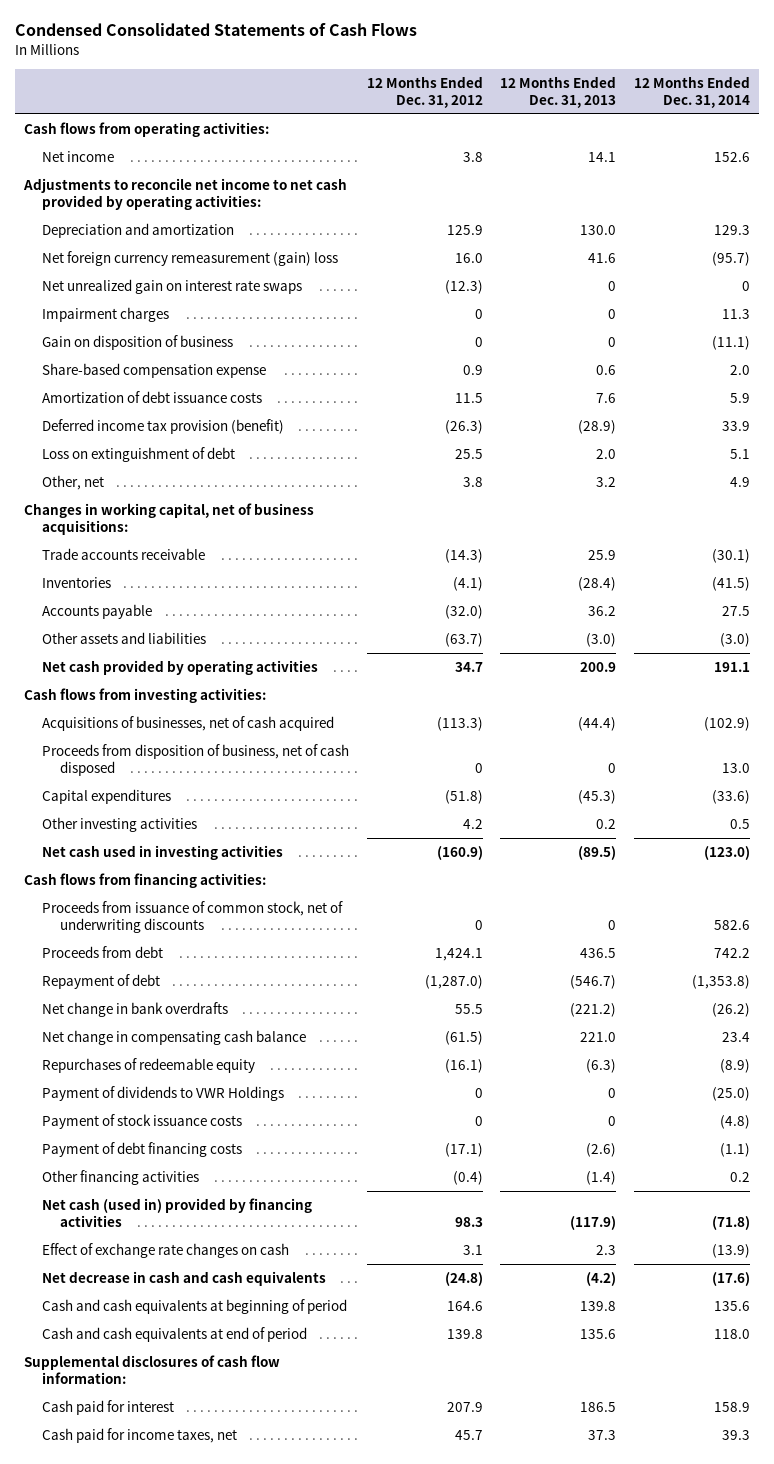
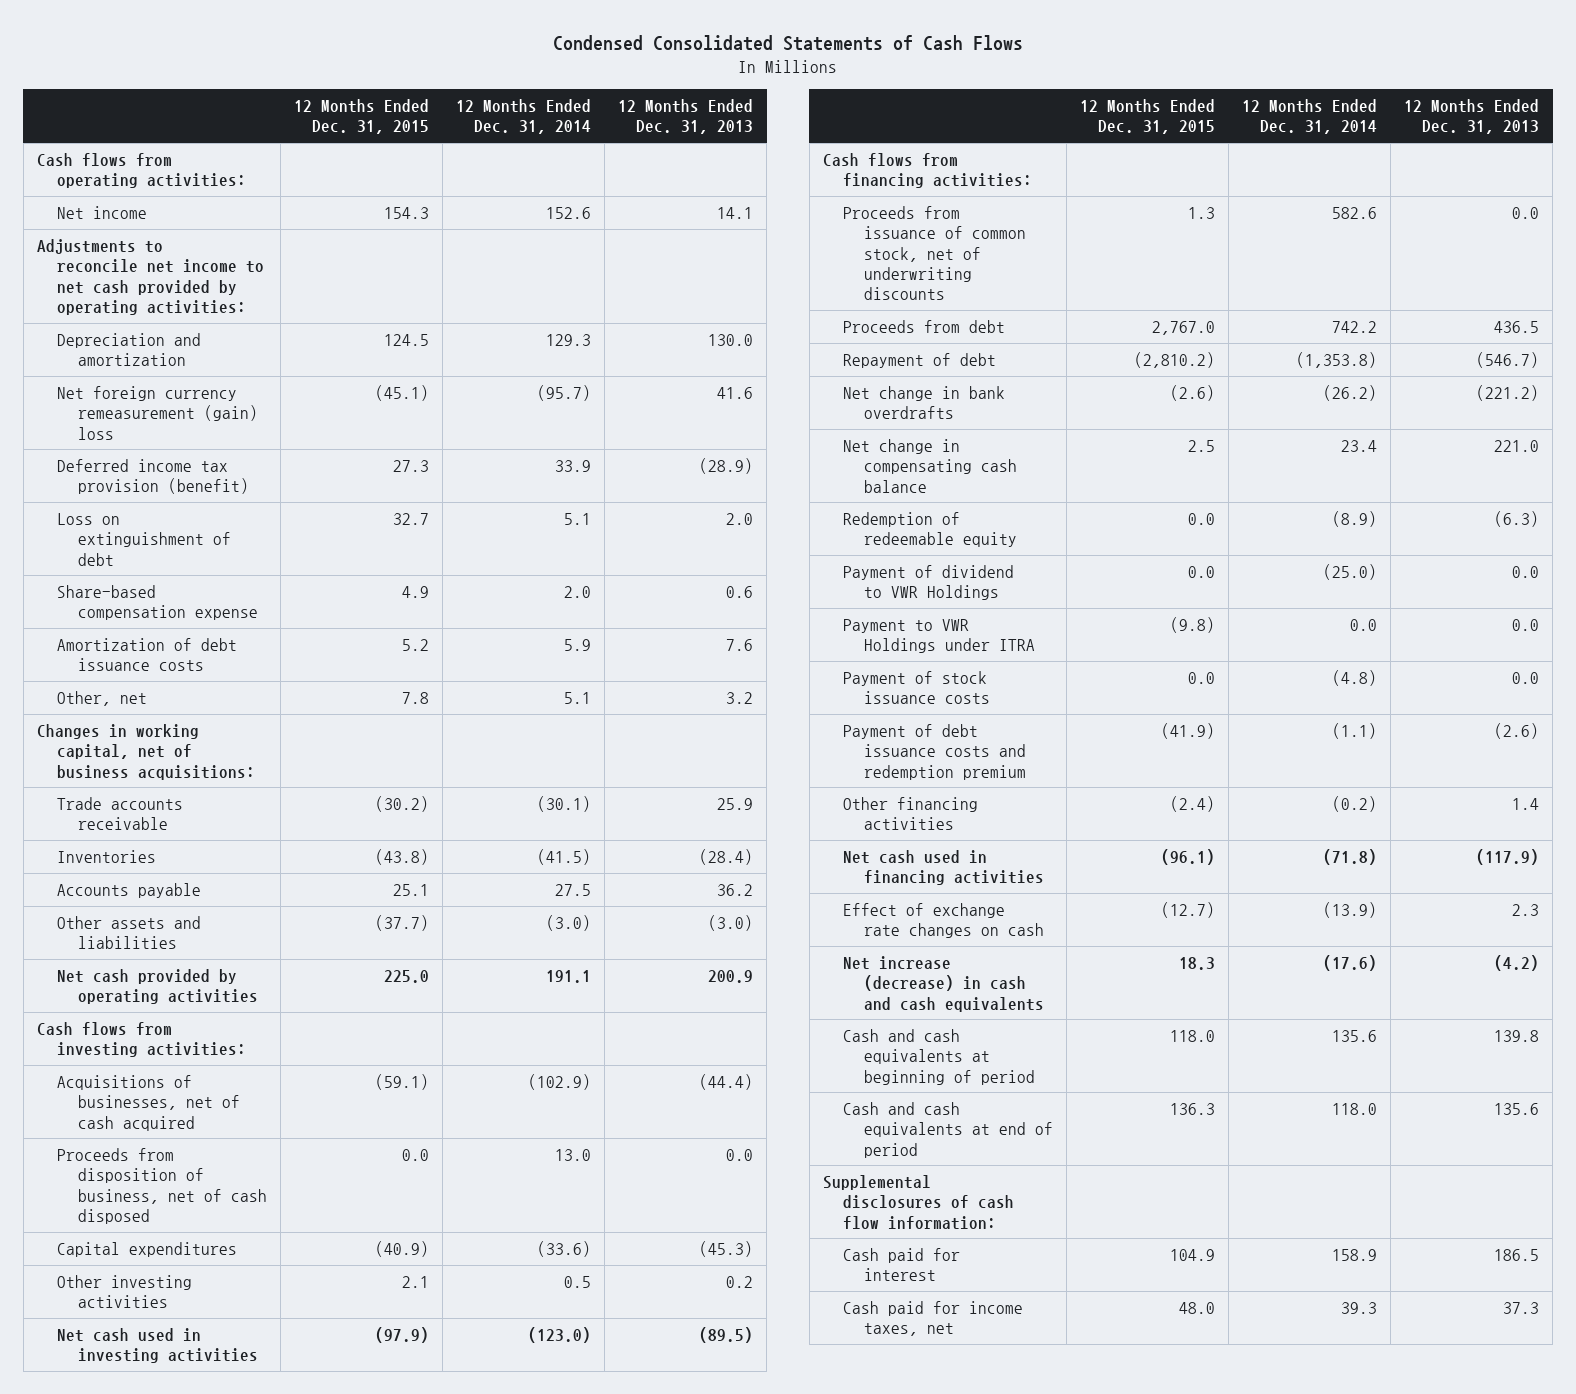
[366,75,483,108] 12 Months Ended Dec. 31, 2012 -> none
none -> [293,98,429,135] 12 Months Ended Dec. 31, 2015
[42,278,303,294] Net unrealized gain on interest rate swaps -> none
[42,306,170,322] Impairment charges -> none
[42,334,234,350] Gain on disposition of business -> none
[42,362,267,378] Share-based compensation expense -> [57,584,258,621] Share-based compensation expense
[42,390,263,403] Amortization of debt issuance costs -> [57,637,238,672] Amortization of debt issuance costs
[730,476,751,487] 4.9 -> [564,691,592,704] 5.1
[608,763,617,774] 0 -> [726,1148,754,1161] 0.0
[608,920,617,931] 0 -> [1512,206,1540,219] 0.0
[42,1057,256,1073] Repurchases of redeemable equity -> [843,511,1017,548] Redemption of redeemable equity
[42,1085,285,1101] Payment of dividends to VWR Holdings -> [843,564,1015,601] Payment of dividend to VWR Holdings
[608,1087,617,1098] 0 -> [1512,565,1540,578] 0.0
none -> [843,618,1035,654] Payment to VWR Holdings under ITRA
[608,1115,617,1126] 0 -> [1512,671,1540,684] 0.0
[42,1141,243,1157] Payment of debt financing costs -> [843,723,1026,780] Payment of debt issuance costs and redemption premium
[586,1170,617,1185] (1.4) -> [1512,797,1540,810] 1.4
[730,1171,751,1182] 0.2 -> [1331,795,1377,812] (0.2)
[42,1197,313,1228] Net cash (used in) provided by financing activities -> [843,849,1044,886] Net cash used in financing activities
[42,1270,327,1286] Net decrease in cash and cash equivalents -> [843,955,1044,1012] Net increase (decrease) in cash and cash equivalents

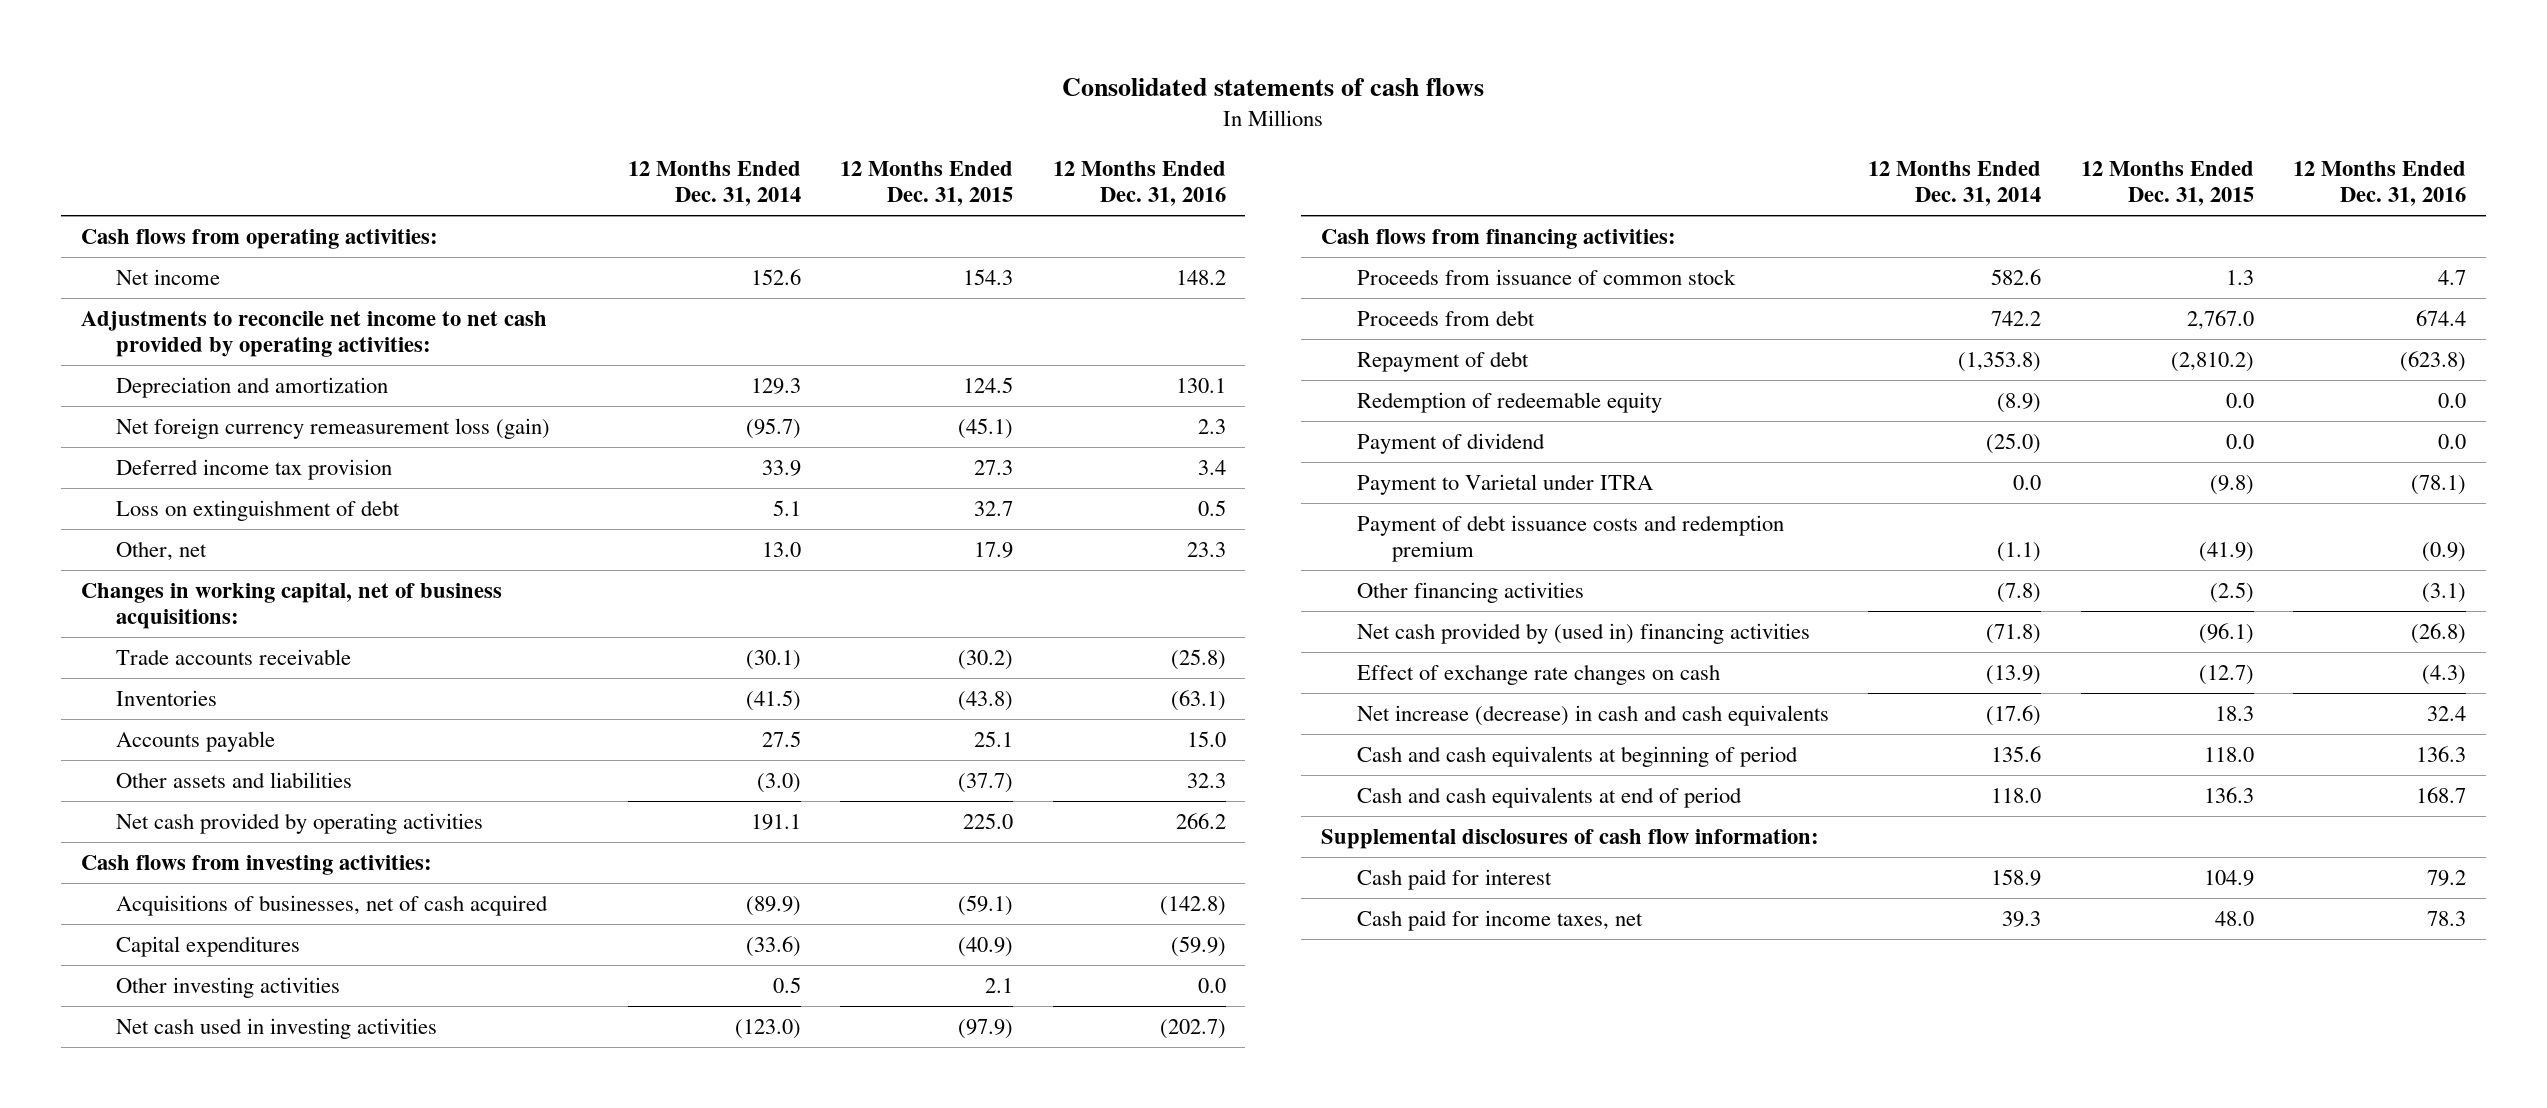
[552,35,1023,52] Condensed Consolidated Statements of Cash Flows -> [1062,77,1485,96] Consolidated statements of cash flows
[618,98,754,135] 12 Months Ended Dec. 31, 2013 -> none
none -> [1052,161,1226,207] 12 Months Ended Dec. 31, 2016
[57,385,258,440] Net foreign currency remeasurement (gain) loss -> [116,417,551,439] Net foreign currency remeasurement loss (gain)
[57,458,249,495] Deferred income tax provision (benefit) -> [116,458,393,480] Deferred income tax provision
[57,584,258,621] Share-based compensation expense -> none
[57,637,238,672] Amortization of debt issuance costs -> none
[401,691,429,704] 7.8 -> [974,541,1014,558] 17.9
[564,691,592,704] 5.1 -> [761,541,801,557] 13.0
[57,1147,267,1224] Proceeds from disposition of business, net of cash disposed -> none
[528,1073,592,1090] (102.9) -> [745,895,801,916] (89.9)
[843,205,1026,301] Proceeds from issuance of common stock, net of underwriting discounts -> [1356,268,1736,285] Proceeds from issuance of common stock
[843,385,1006,420] Net change in bank overdrafts -> none
[843,438,1017,493] Net change in compensating cash balance -> none
[843,670,990,705] Payment of stock issuance costs -> none
[843,564,1015,601] Payment of dividend to VWR Holdings -> [1356,432,1545,454] Payment of dividend
[843,618,1035,654] Payment to VWR Holdings under ITRA -> [1356,473,1653,495] Payment to Varietal under ITRA
[1169,795,1215,812] (2.4) -> [2209,581,2254,603] (2.5)
[1331,795,1377,812] (0.2) -> [1997,582,2042,603] (7.8)
[843,849,1044,886] Net cash used in financing activities -> [1356,622,1810,644] Net cash provided by (used in) financing activities

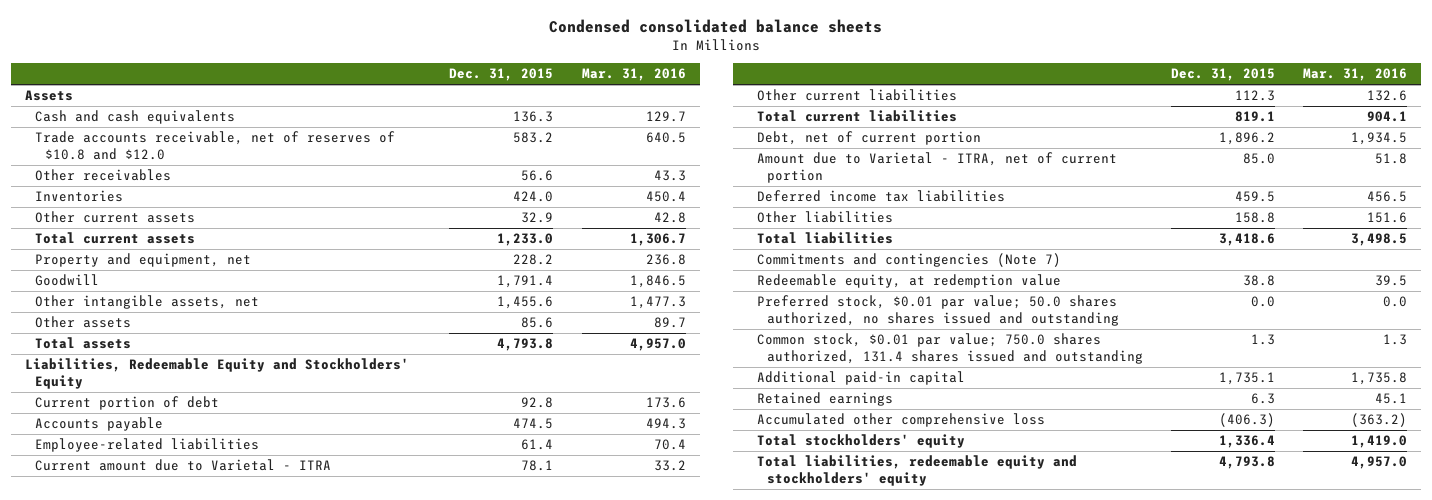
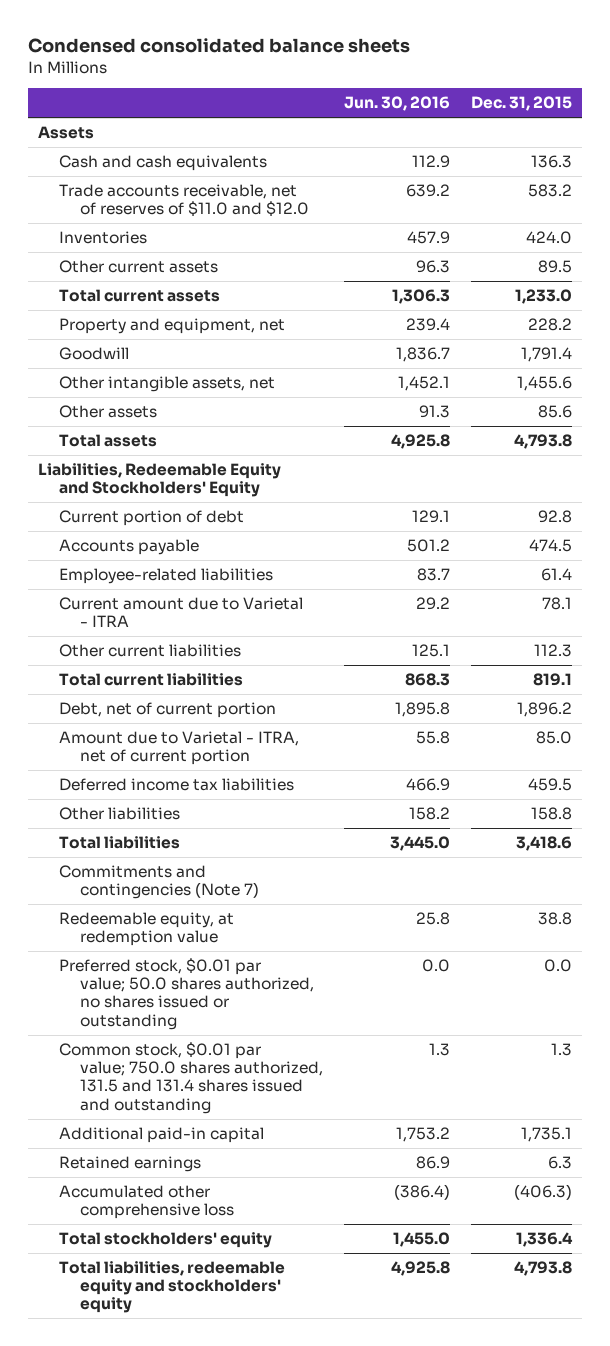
[581,68,686,82] Mar. 31, 2016 -> none
none -> [343,96,450,112] Jun. 30, 2016
[35,169,172,182] Other receivables -> none
[35,131,396,161] Trade accounts receivable, net of reserves of $10.8 and $12.0 -> [59,184,309,217] Trade accounts receivable, net of reserves of $11.0 and $12.0
[521,212,554,224] 32.9 -> [537,260,572,274] 89.5
[757,295,1120,327] Preferred stock, $0.01 par value; 50.0 shares authorized, no shares issued and outstanding -> [59,958,314,1030] Preferred stock, $0.01 par value; 50.0 shares authorized, no shares issued or outstanding
[757,333,1144,365] Common stock, $0.01 par value; 750.0 shares authorized, 131.4 shares issued and outstanding -> [59,1042,323,1114] Common stock, $0.01 par value; 750.0 shares authorized, 131.5 and 131.4 shares issued and outstanding

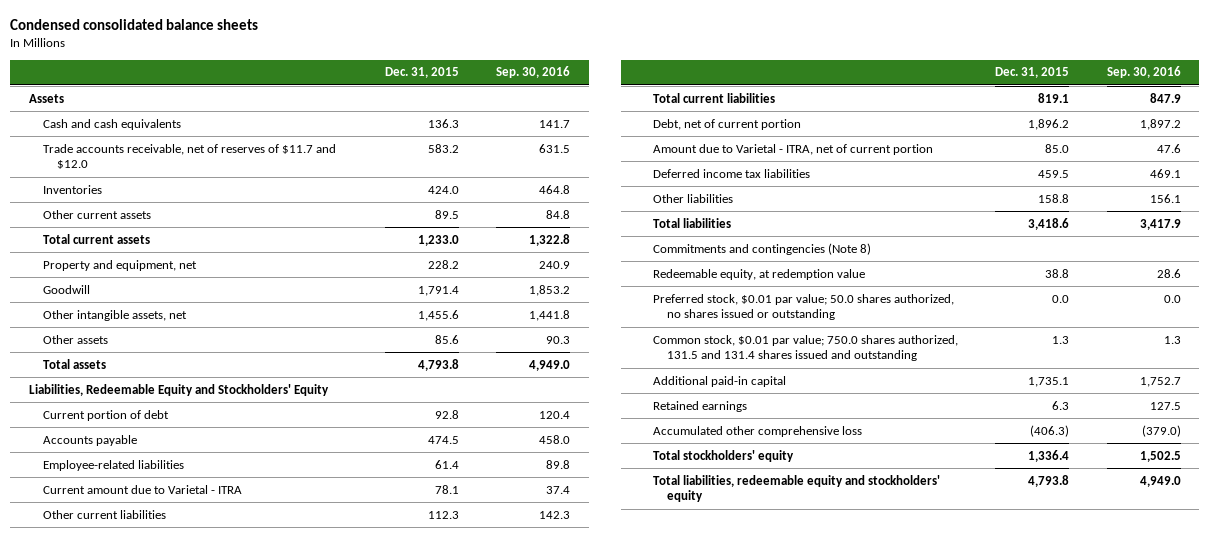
[343,96,450,112] Jun. 30, 2016 -> none
none -> [496,66,571,79] Sep. 30, 2016
[59,184,309,217] Trade accounts receivable, net of reserves of $11.0 and $12.0 -> [43,143,337,170] Trade accounts receivable, net of reserves of $11.7 and $12.0
[59,865,259,900] Commitments and contingencies (Note 7) -> [653,242,872,255] Commitments and contingencies (Note 8)

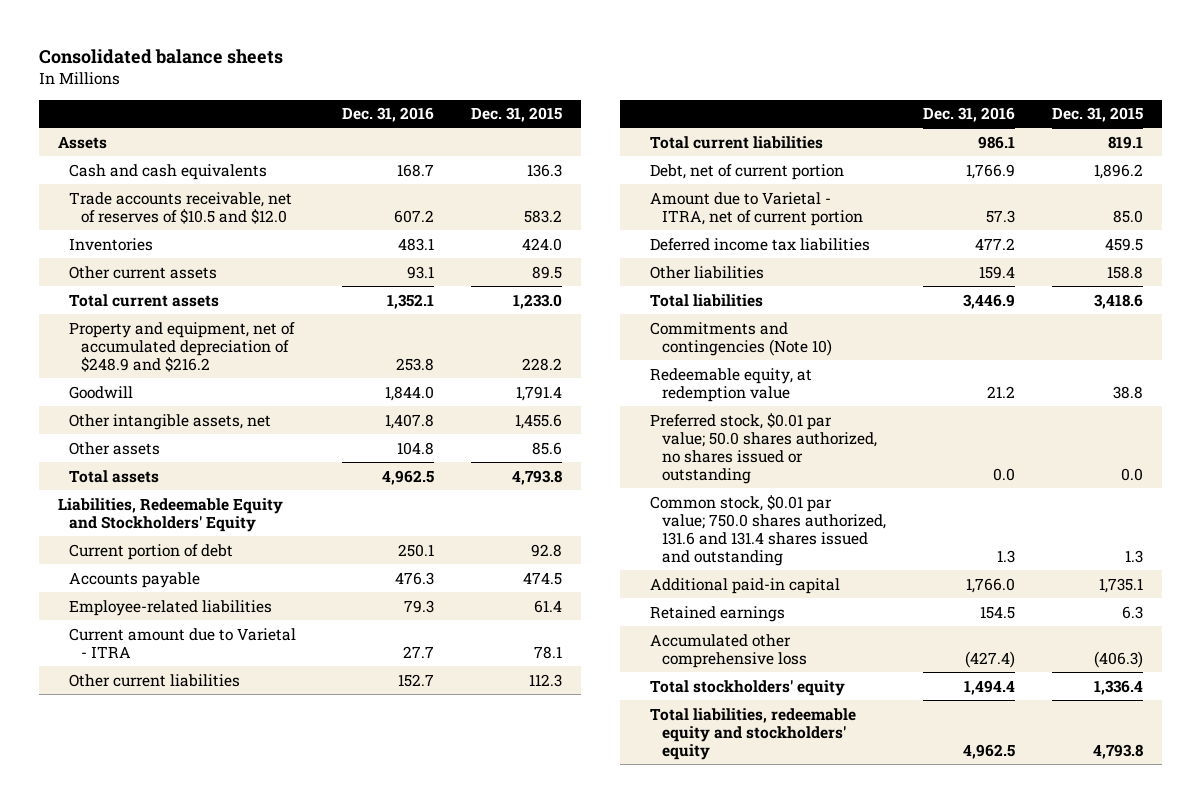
[10,19,259,31] Condensed consolidated balance sheets -> [38,49,283,65] Consolidated balance sheets
[496,66,571,79] Sep. 30, 2016 -> none
none -> [342,107,435,123] Dec. 31, 2016
[43,143,337,170] Trade accounts receivable, net of reserves of $11.7 and $12.0 -> [69,191,293,224] Trade accounts receivable, net of reserves of $10.5 and $12.0
[43,259,198,271] Property and equipment, net -> [69,321,296,372] Property and equipment, net of accumulated depreciation of $248.9 and $216.2
[653,242,872,255] Commitments and contingencies (Note 8) -> [650,321,832,356] Commitments and contingencies (Note 10)
[653,334,959,362] Common stock, $0.01 par value; 750.0 shares authorized, 131.5 and 131.4 shares issued and outstanding -> [650,494,886,566] Common stock, $0.01 par value; 750.0 shares authorized, 131.6 and 131.4 shares issued and outstanding

